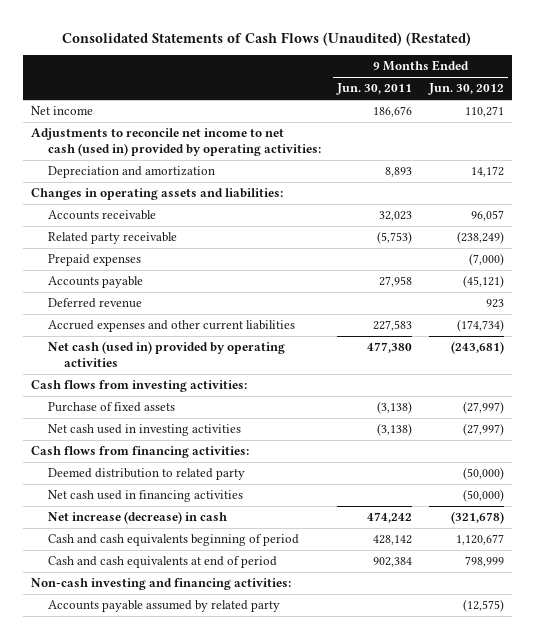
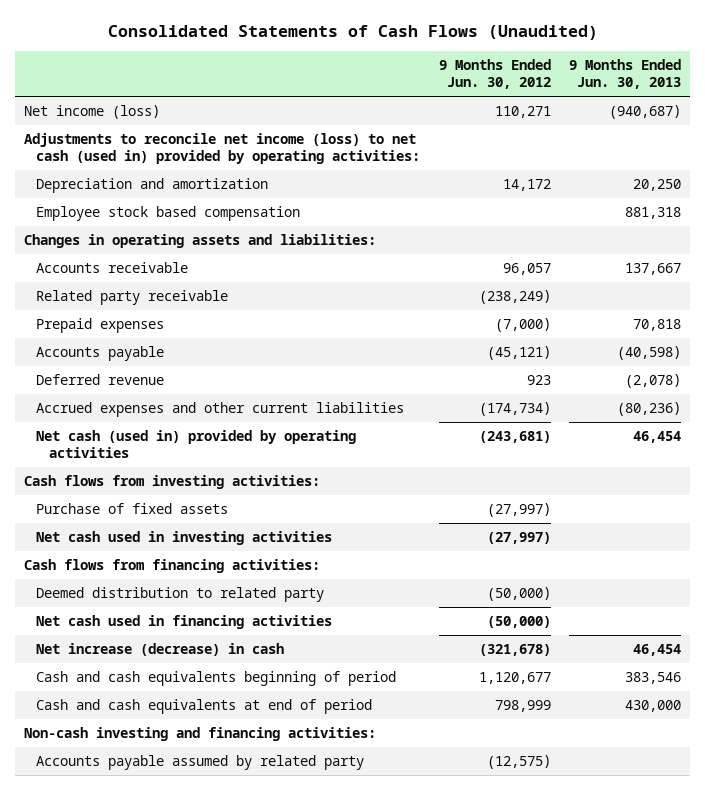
[62,31,472,46] Consolidated Statements of Cash Flows (Unaudited) (Restated) -> [107,25,598,41] Consolidated Statements of Cash Flows (Unaudited)
[336,83,413,96] Jun. 30, 2011 -> none
none -> [569,59,682,90] 9 Months Ended Jun. 30, 2013
[31,106,94,116] Net income -> [24,105,161,120] Net income (loss)
[31,128,321,156] Adjustments to reconcile net income to net cash (used in) provided by operating activities: -> [24,133,421,164] Adjustments to reconcile net income (loss) to net cash (used in) provided by operating activities:
none -> [36,206,301,222] Employee stock based compensation

